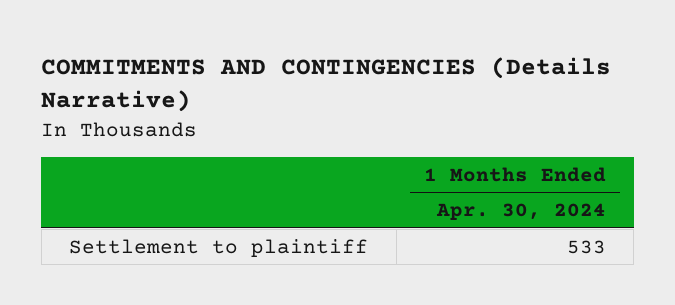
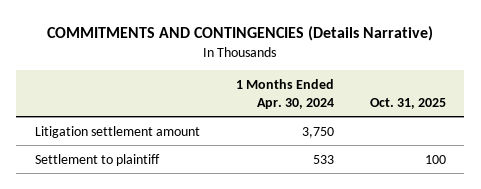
none -> [370,97,447,109] Oct. 31, 2025
none -> [34,125,200,138] Litigation settlement amount

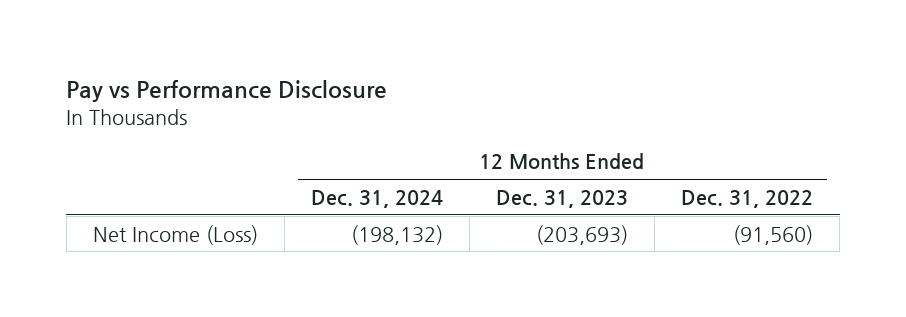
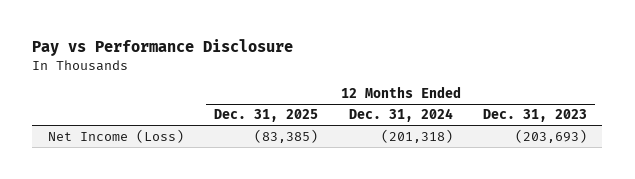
[681,189,814,208] Dec. 31, 2022 -> none
none -> [214,109,319,123] Dec. 31, 2025
[350,224,443,245] (198,132) -> [380,129,453,144] (201,318)

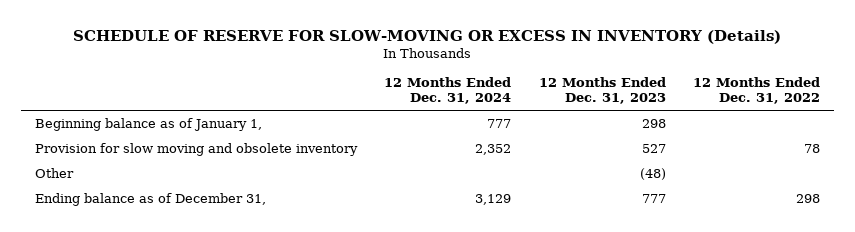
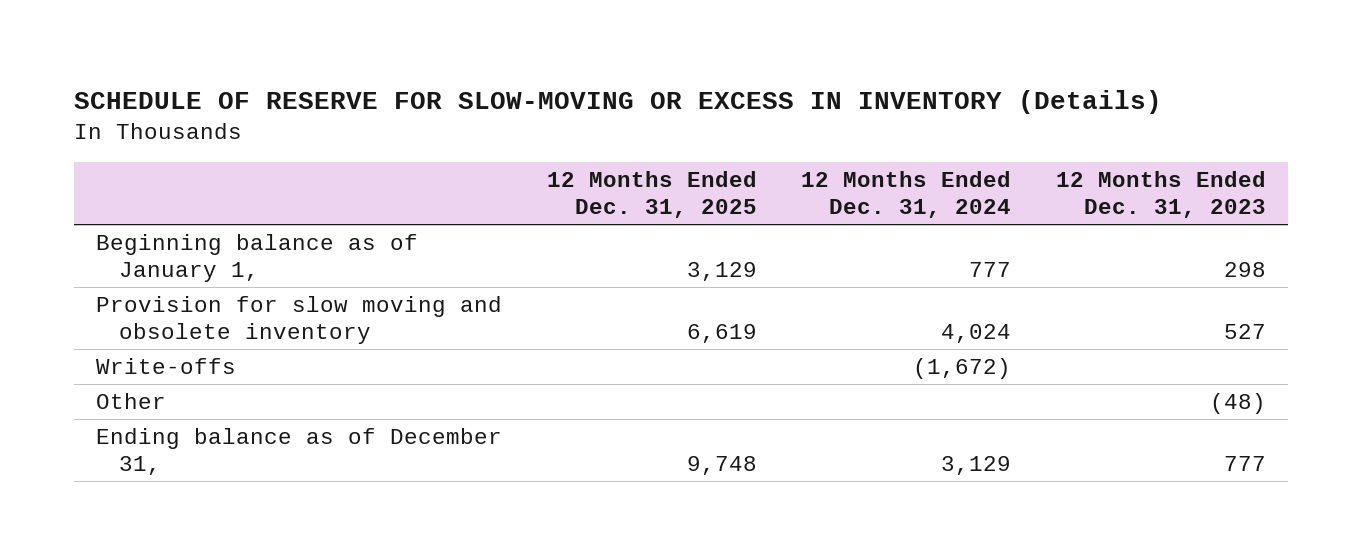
[693,77,821,105] 12 Months Ended Dec. 31, 2022 -> none
none -> [546,171,757,218] 12 Months Ended Dec. 31, 2025
[475,144,512,156] 2,352 -> [941,323,1012,343] 4,024
none -> [96,358,237,375] Write-offs

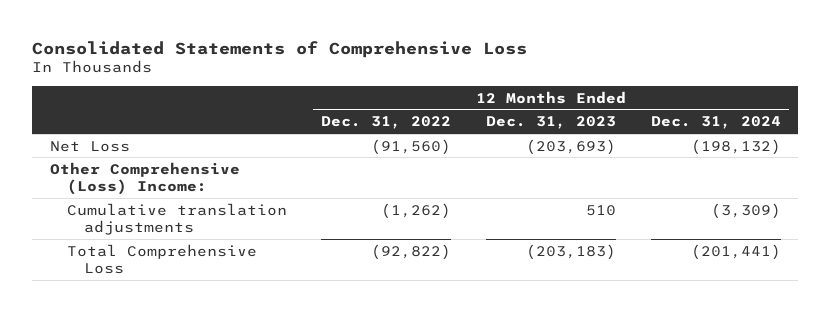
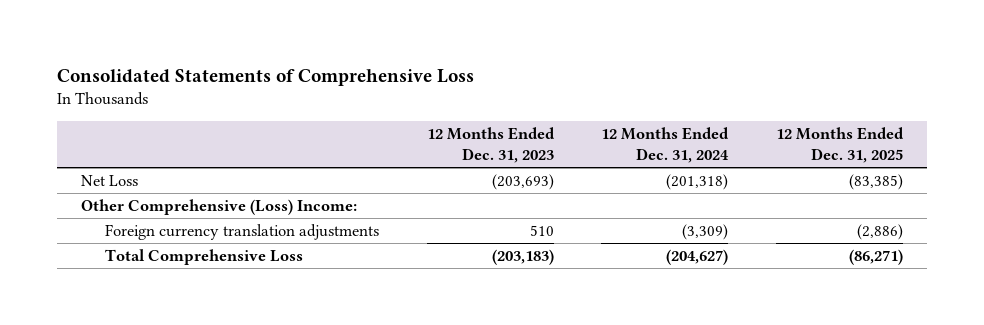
[321,116,452,130] Dec. 31, 2022 -> none
none -> [776,126,905,163] 12 Months Ended Dec. 31, 2025
[690,138,781,155] (198,132) -> [666,174,729,191] (201,318)
[66,202,287,236] Cumulative translation adjustments -> [105,224,380,241] Foreign currency translation adjustments
[690,243,781,260] (201,441) -> [666,249,729,266] (204,627)

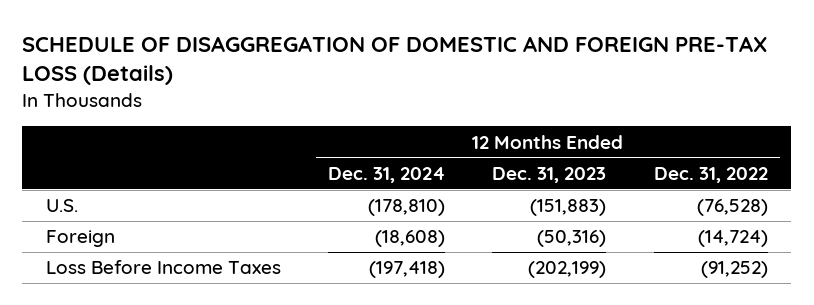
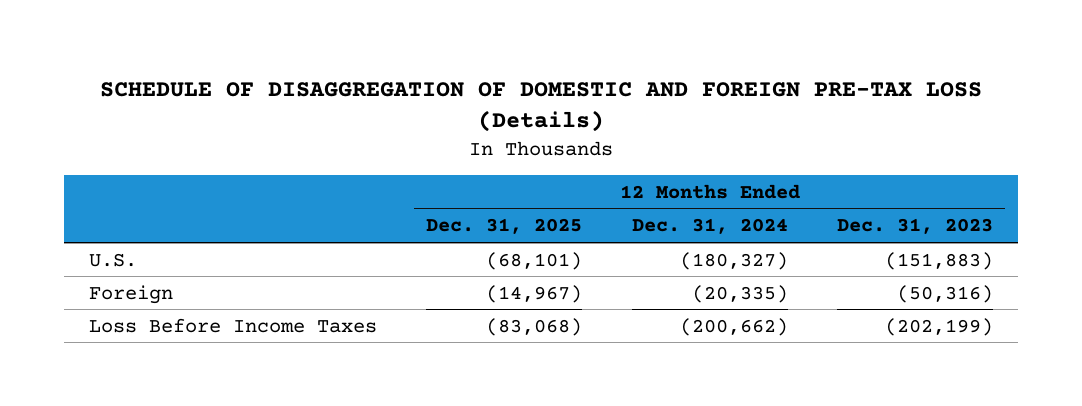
[653,166,768,183] Dec. 31, 2022 -> none
none -> [426,218,583,235] Dec. 31, 2025
[368,199,446,217] (178,810) -> [679,251,788,270] (180,327)
[375,230,446,248] (18,608) -> [691,284,788,303] (20,335)
[369,261,446,279] (197,418) -> [679,317,788,336] (200,662)

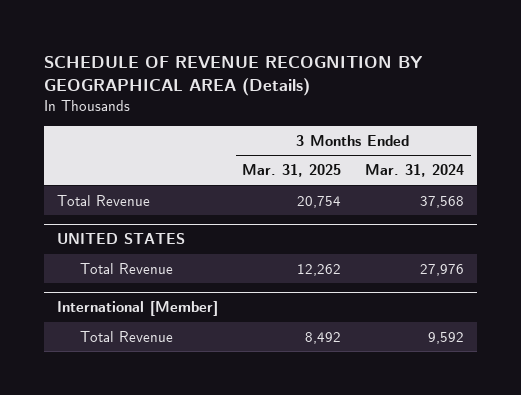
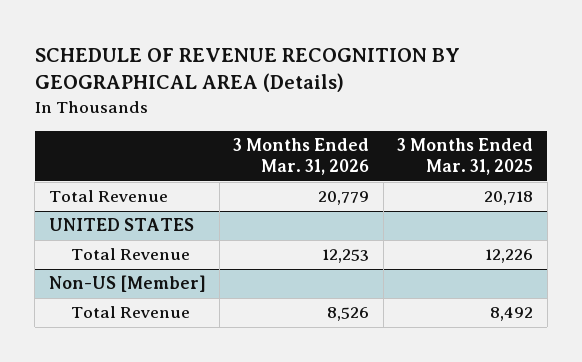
[365,164,465,178] Mar. 31, 2024 -> none
none -> [233,138,370,176] 3 Months Ended Mar. 31, 2026
[297,195,342,208] 20,754 -> [484,191,534,206] 20,718
[56,300,218,316] International [Member] -> none
[297,263,342,276] 12,262 -> [485,249,534,264] 12,226
none -> [48,275,206,293] Non-US [Member]

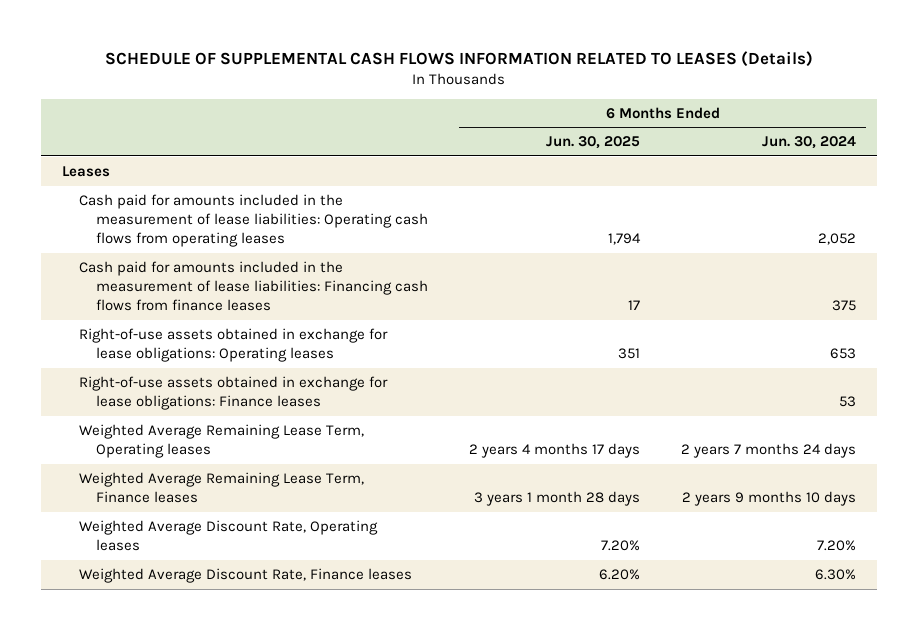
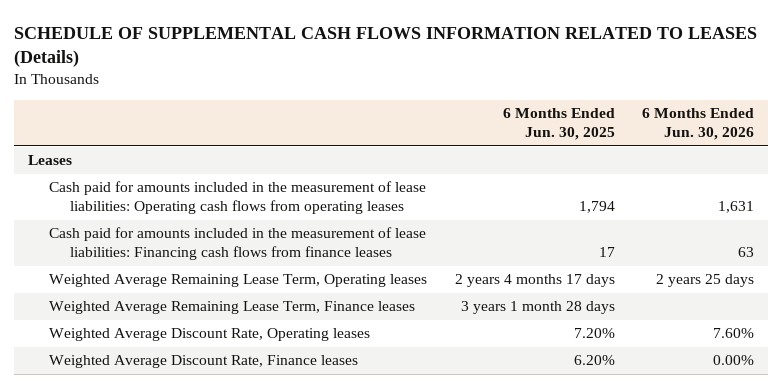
[762,136,857,150] Jun. 30, 2024 -> none
none -> [642,108,755,141] 6 Months Ended Jun. 30, 2026
[78,327,388,362] Right-of-use assets obtained in exchange for lease obligations: Operating leases -> none
[78,375,388,410] Right-of-use assets obtained in exchange for lease obligations: Finance leases -> none

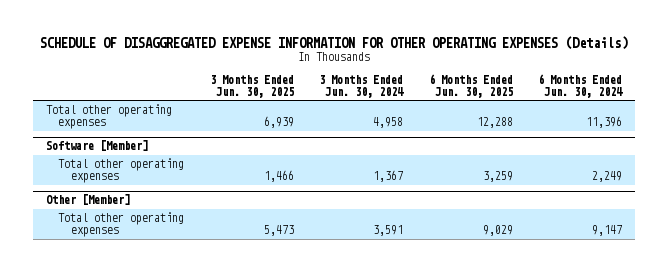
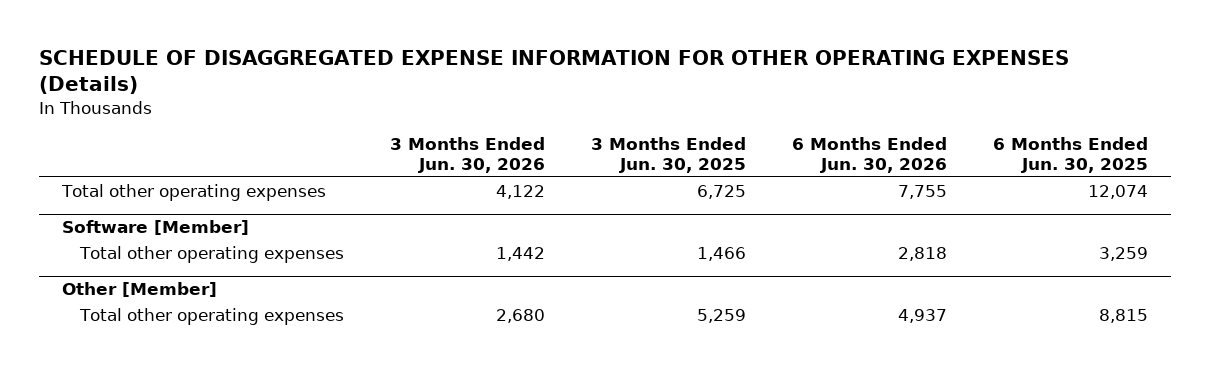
[319,74,405,98] 3 Months Ended Jun. 30, 2024 -> none
[537,73,623,98] 6 Months Ended Jun. 30, 2024 -> none
none -> [390,136,546,174] 3 Months Ended Jun. 30, 2026
none -> [792,136,948,174] 6 Months Ended Jun. 30, 2026
[263,116,294,129] 6,939 -> [697,185,747,200] 6,725
[476,117,513,129] 12,288 -> [1088,185,1149,200] 12,074
[263,225,294,237] 5,473 -> [697,309,747,324] 5,259
[482,225,513,237] 9,029 -> [1099,309,1149,324] 8,815

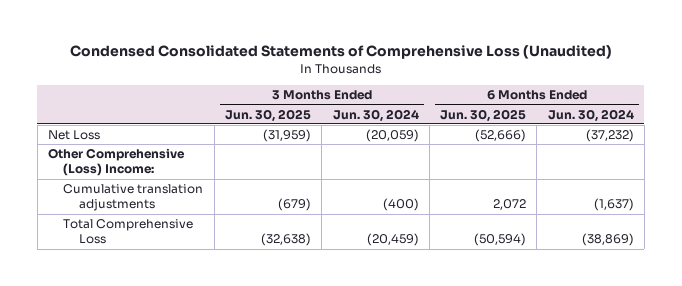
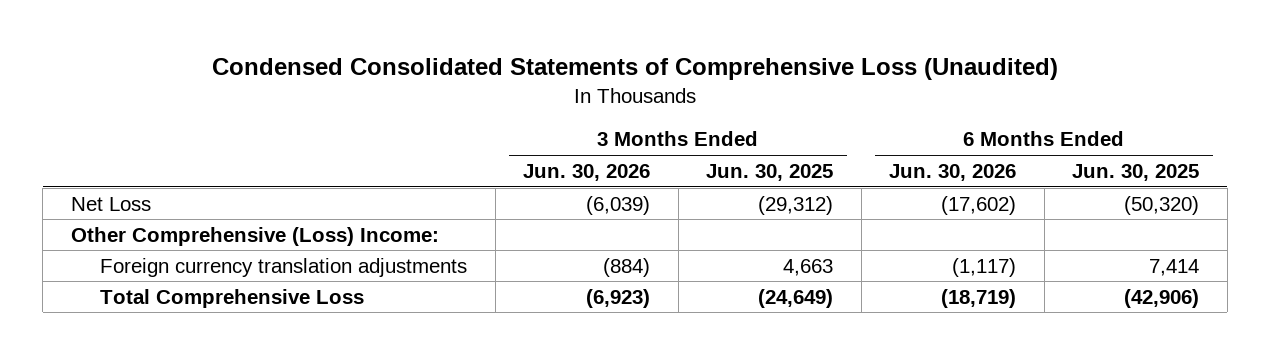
[332,108,419,122] Jun. 30, 2024 -> none
[547,108,634,122] Jun. 30, 2024 -> none
none -> [523,163,651,181] Jun. 30, 2026
none -> [889,163,1017,181] Jun. 30, 2026
[263,129,312,143] (31,959) -> [758,195,834,215] (29,312)
[475,129,527,143] (52,666) -> [1124,195,1200,215] (50,320)
[63,184,204,212] Cumulative translation adjustments -> none
none -> [100,257,468,277] Foreign currency translation adjustments
[261,233,312,247] (32,638) -> [758,288,834,308] (24,649)
[474,233,527,247] (50,594) -> [1124,288,1200,308] (42,906)

